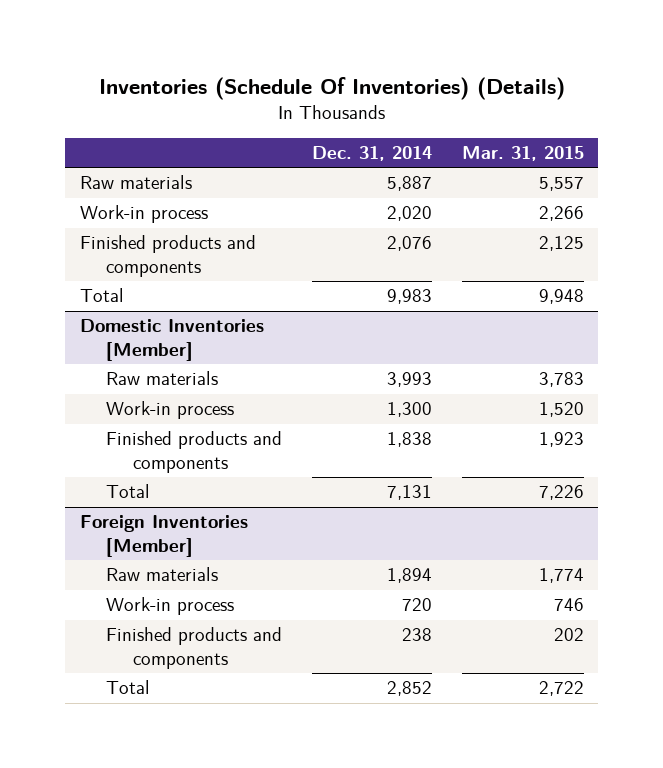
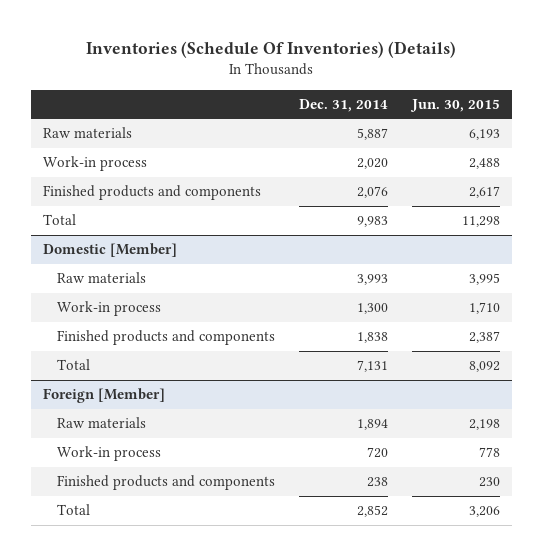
[461,145,584,161] Mar. 31, 2015 -> none
none -> [410,98,501,112] Jun. 30, 2015
[79,319,264,361] Domestic Inventories [Member] -> [42,243,177,258] Domestic [Member]
[79,515,248,557] Foreign Inventories [Member] -> [42,388,165,404] Foreign [Member]

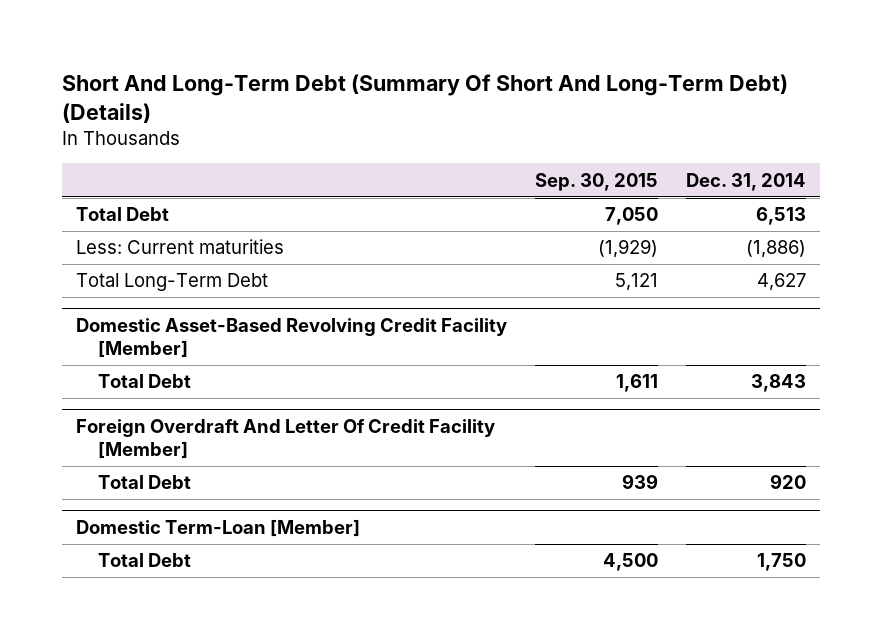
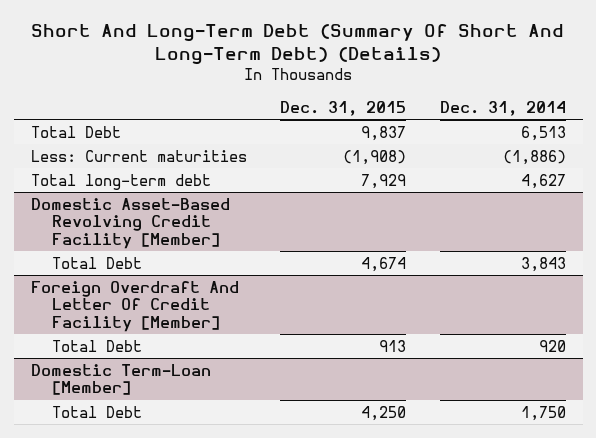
[535,172,659,191] Sep. 30, 2015 -> none
none -> [280,101,407,117] Dec. 31, 2015
[76,273,269,292] Total Long-Term Debt -> [30,173,211,190] Total long-term debt

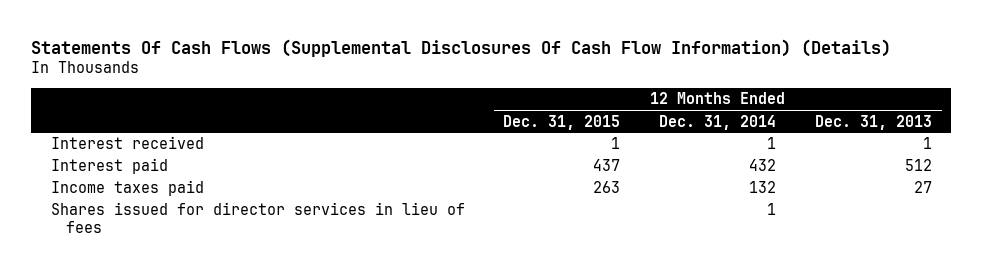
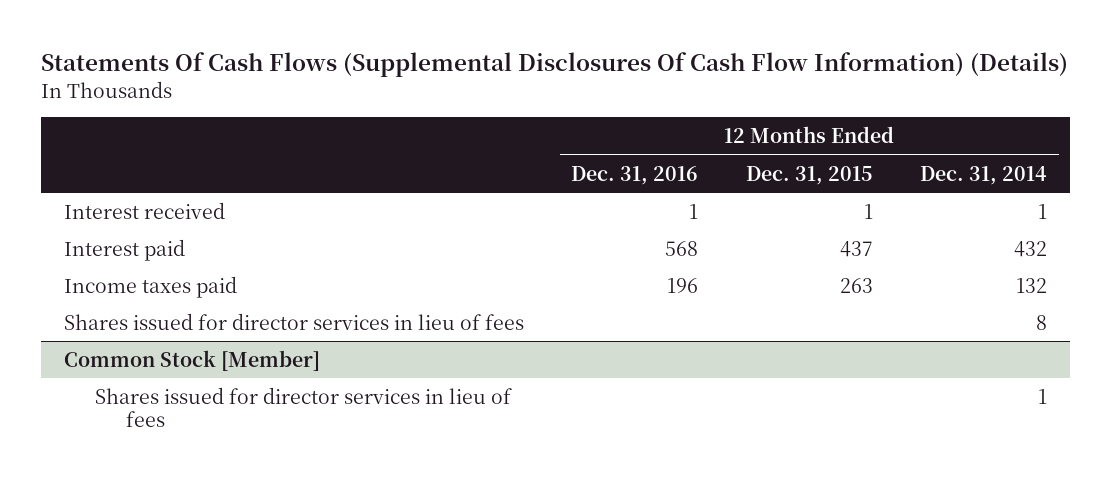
[814,114,932,130] Dec. 31, 2013 -> none
none -> [571,165,699,185] Dec. 31, 2016
none -> [64,312,525,330] Shares issued for director services in lieu of fees
none -> [64,349,321,371] Common Stock [Member]

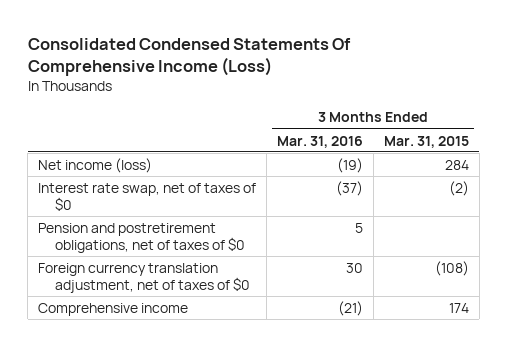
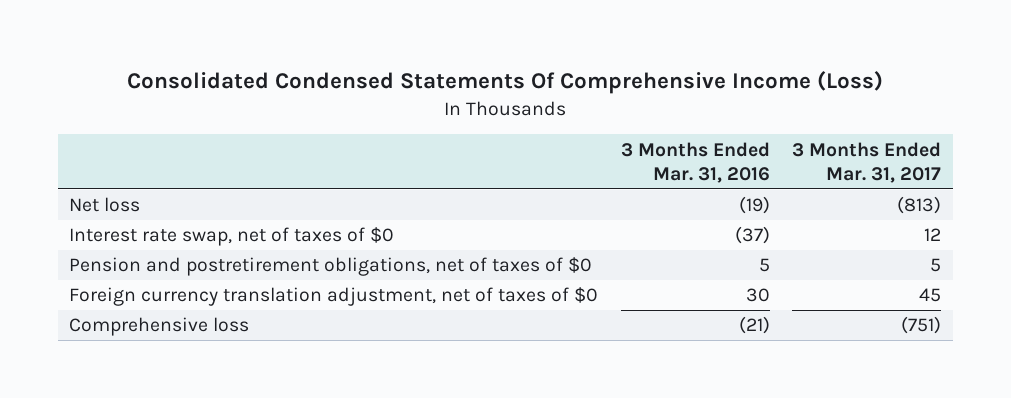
[383,135,469,148] Mar. 31, 2015 -> none
none -> [792,141,942,183] 3 Months Ended Mar. 31, 2017
[38,157,153,173] Net income (loss) -> [69,197,141,213] Net loss
[38,302,189,316] Comprehensive income -> [69,317,250,337] Comprehensive loss

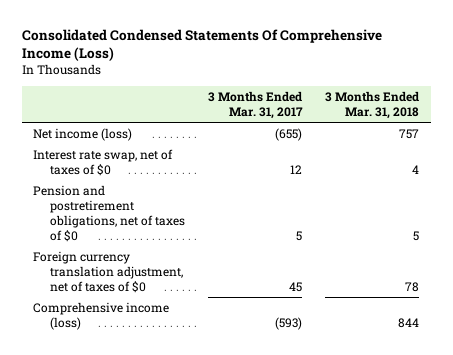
[620,141,770,183] 3 Months Ended Mar. 31, 2016 -> none
none -> [325,90,420,120] 3 Months Ended Mar. 31, 2018
[69,197,141,213] Net loss -> [33,127,133,141] Net income (loss)
[897,196,942,215] (813) -> [275,127,303,141] (655)
[69,317,250,337] Comprehensive loss -> [33,301,170,330] Comprehensive income (loss)
[901,316,942,335] (751) -> [275,316,303,330] (593)

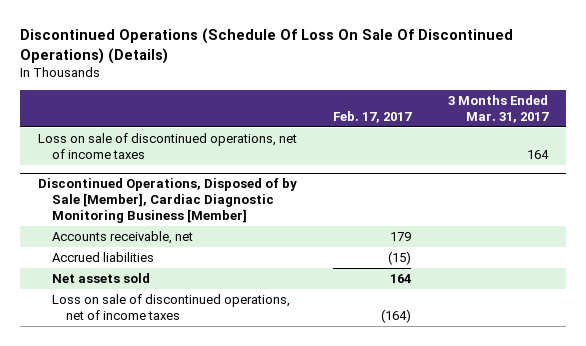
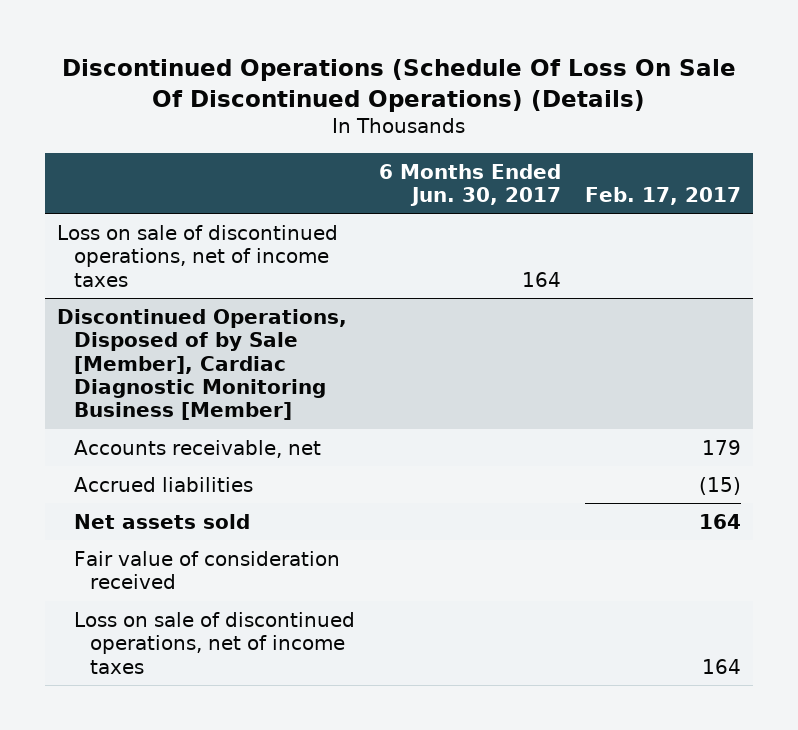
[447,94,549,123] 3 Months Ended Mar. 31, 2017 -> none
none -> [378,163,561,206] 6 Months Ended Jun. 30, 2017
none -> [73,550,340,590] Fair value of consideration received
[381,308,412,323] (164) -> [701,658,741,674] 164

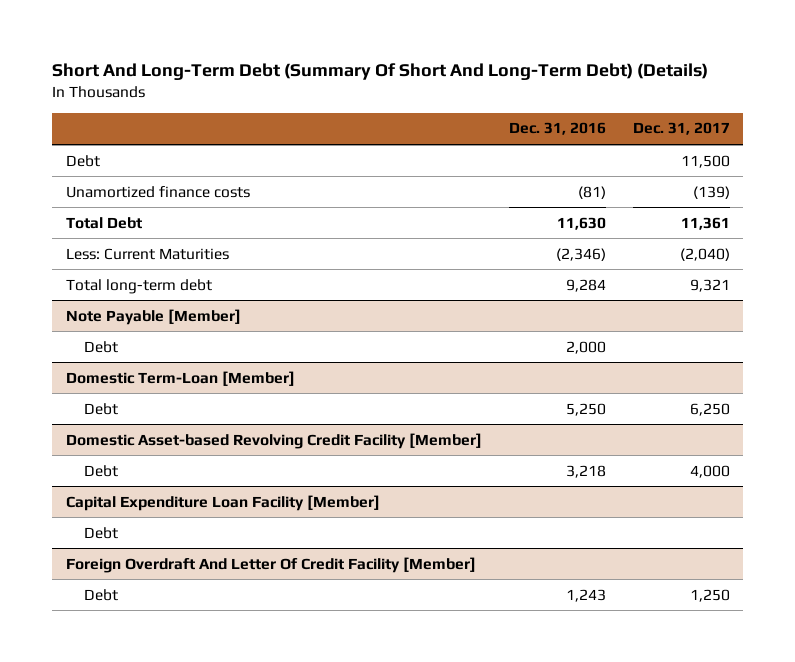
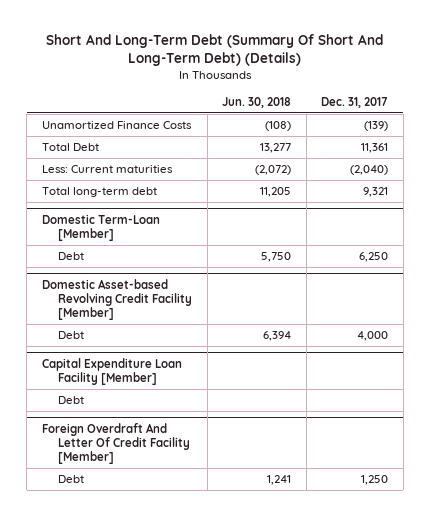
[508,122,606,136] Dec. 31, 2016 -> none
none -> [222,96,292,108] Jun. 30, 2018
[65,154,100,167] Debt -> none
[65,185,250,198] Unamortized finance costs -> [41,121,192,130] Unamortized Finance Costs
[65,247,229,260] Less: Current Maturities -> [41,165,173,174] Less: Current maturities
[65,308,241,325] Note Payable [Member] -> none
[84,340,119,353] Debt -> none

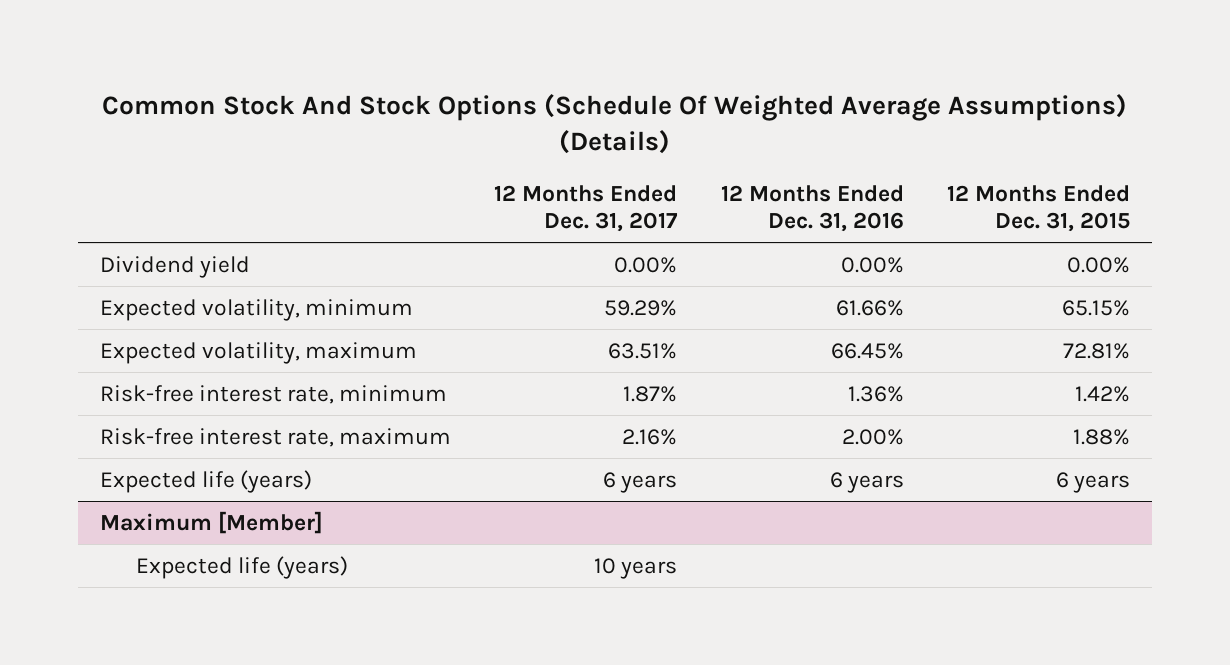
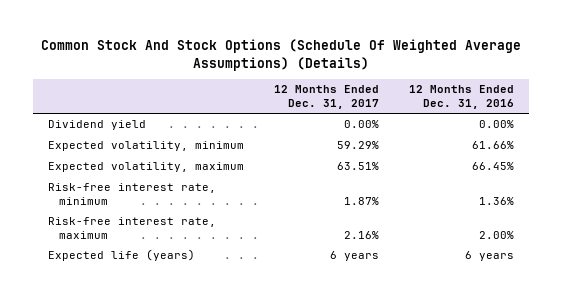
[947,185,1131,233] 12 Months Ended Dec. 31, 2015 -> none
[99,510,323,534] Maximum [Member] -> none
[136,555,349,579] Expected life (years) -> none

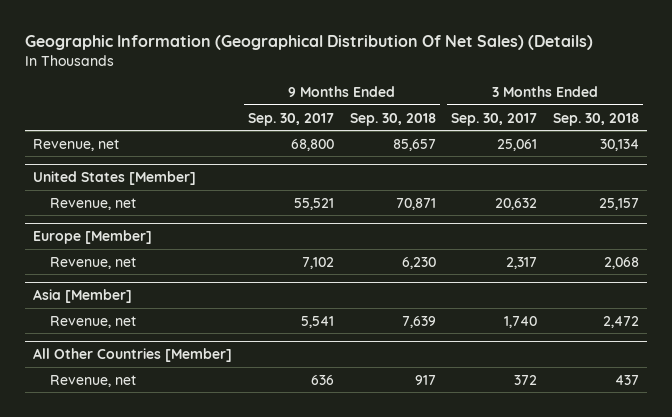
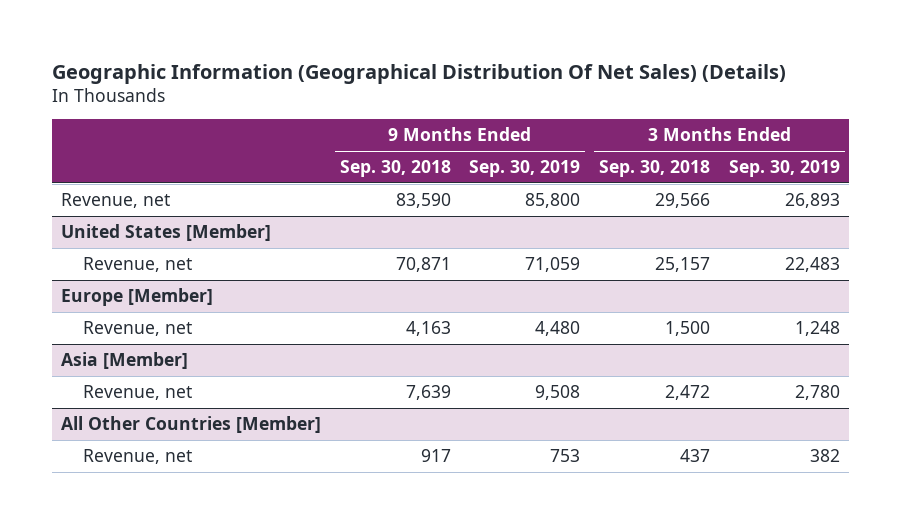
[247,112,334,126] Sep. 30, 2017 -> none
[451,112,538,126] Sep. 30, 2017 -> none
none -> [469,160,581,178] Sep. 30, 2019
none -> [728,160,840,178] Sep. 30, 2019
[392,138,436,151] 85,657 -> [395,193,451,209] 83,590
[600,138,640,151] 30,134 -> [655,193,711,209] 29,566
[401,256,436,269] 6,230 -> [405,321,451,337] 4,163
[604,256,640,269] 2,068 -> [665,321,711,337] 1,500

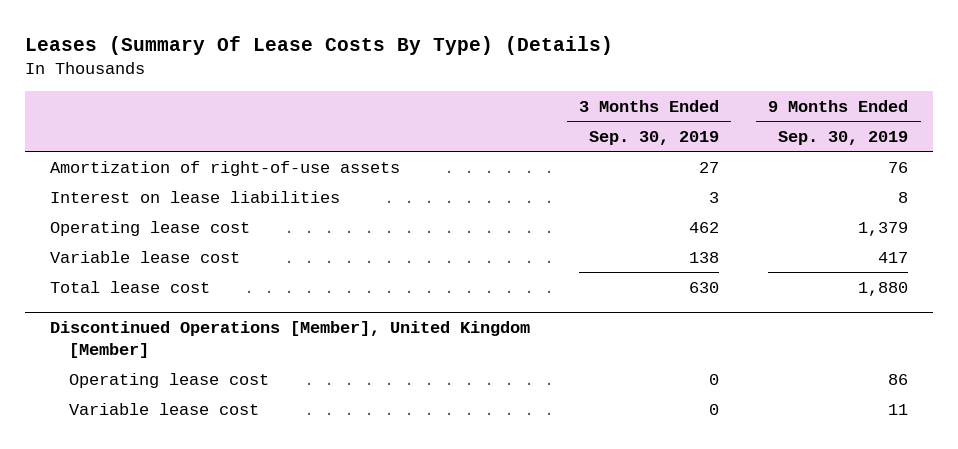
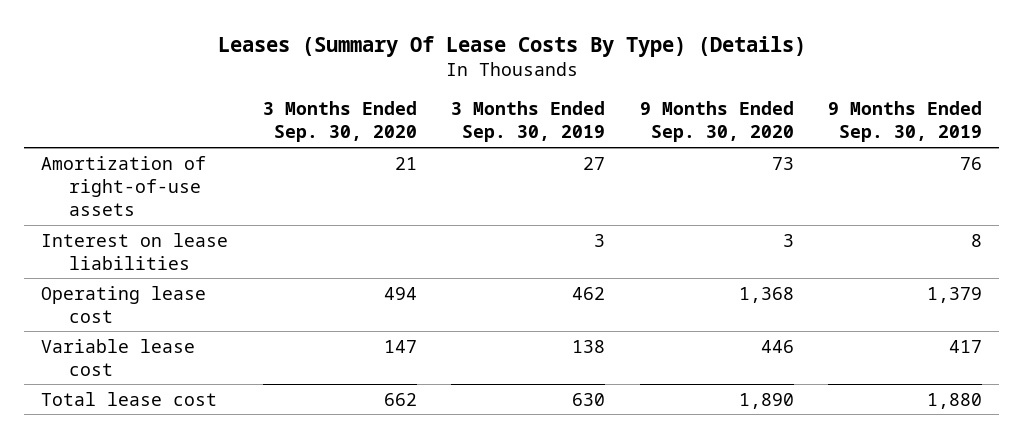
none -> [262,101,417,143] 3 Months Ended Sep. 30, 2020
none -> [639,101,794,143] 9 Months Ended Sep. 30, 2020
[49,321,530,358] Discontinued Operations [Member], United Kingdom [Member] -> none
[69,372,270,388] Operating lease cost -> none
[69,402,260,415] Variable lease cost -> none

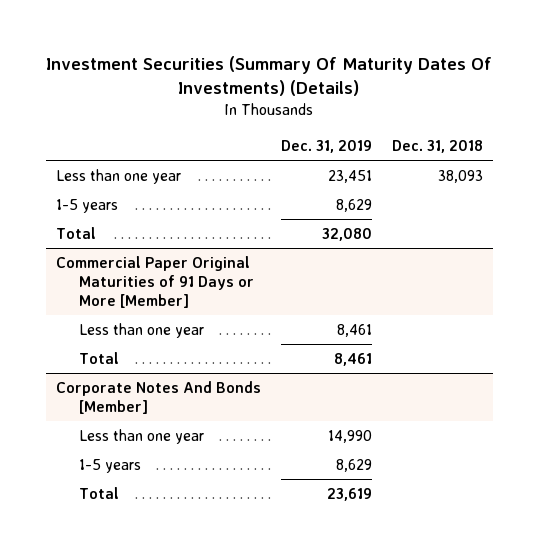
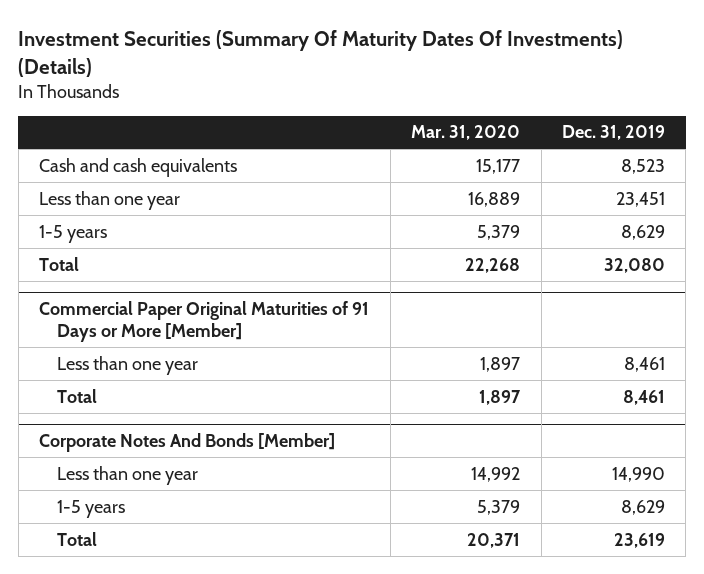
[391,139,483,153] Dec. 31, 2018 -> none
none -> [411,125,521,141] Mar. 31, 2020
none -> [39,157,238,177] Cash and cash equivalents

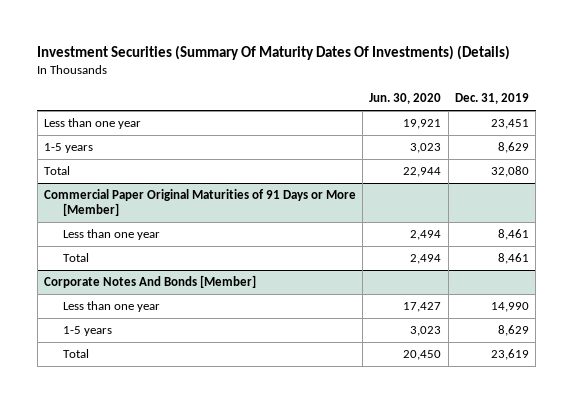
[411,125,521,141] Mar. 31, 2020 -> none
none -> [369,93,442,105] Jun. 30, 2020
[39,157,238,177] Cash and cash equivalents -> none

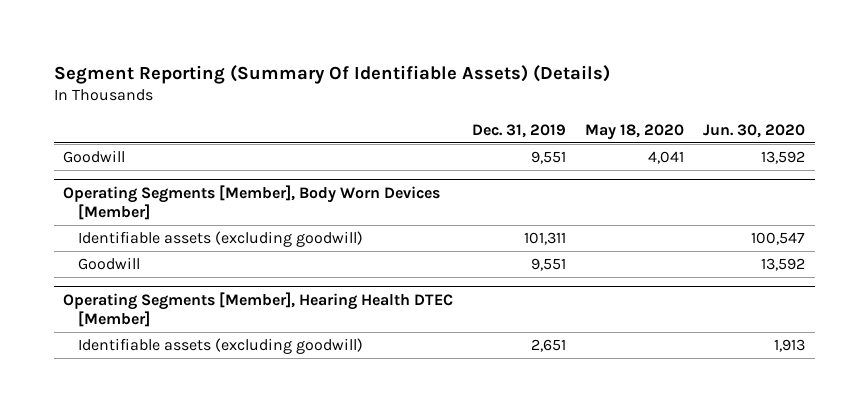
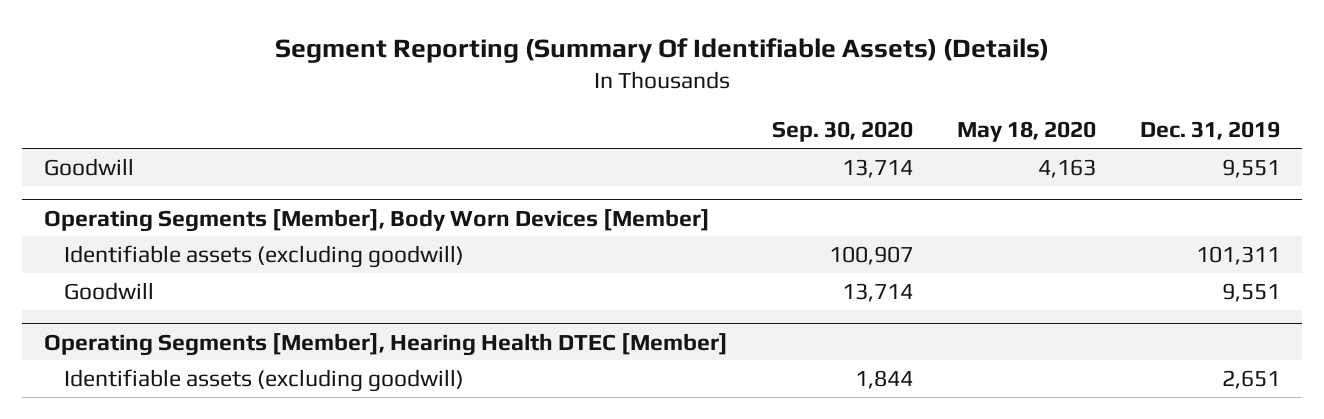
[703,123,806,138] Jun. 30, 2020 -> none
none -> [771,121,913,143] Sep. 30, 2020
[648,151,685,165] 4,041 -> [1037,158,1096,178] 4,163

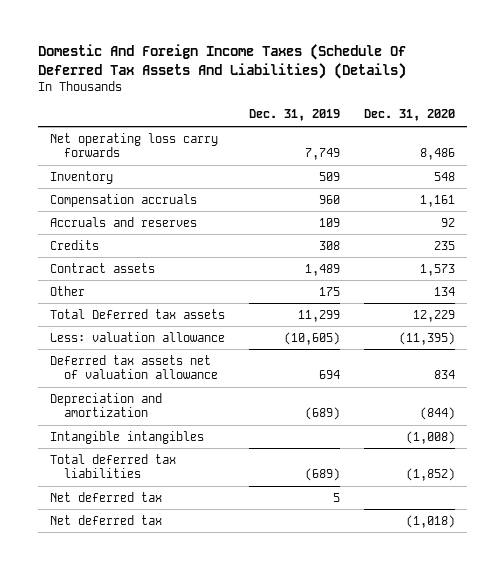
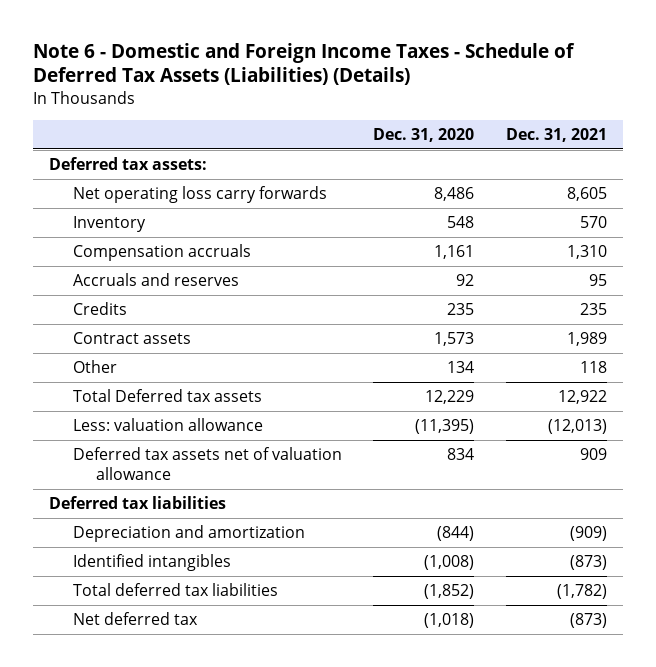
[37,44,406,79] Domestic And Foreign Income Taxes (Schedule Of Deferred Tax Assets And Liabilities) (Details) -> [33,42,576,86] Note 6 - Domestic and Foreign Income Taxes - Schedule of Deferred Tax Assets (Liabilities) (Details)
[248,109,340,122] Dec. 31, 2019 -> none
none -> [506,127,608,142] Dec. 31, 2021
none -> [48,157,207,171] Deferred tax assets:
none -> [48,496,226,510] Deferred tax liabilities
[49,430,204,444] Intangible intangibles -> none
none -> [72,554,231,572] Identified intangibles
[49,491,162,502] Net deferred tax -> none

